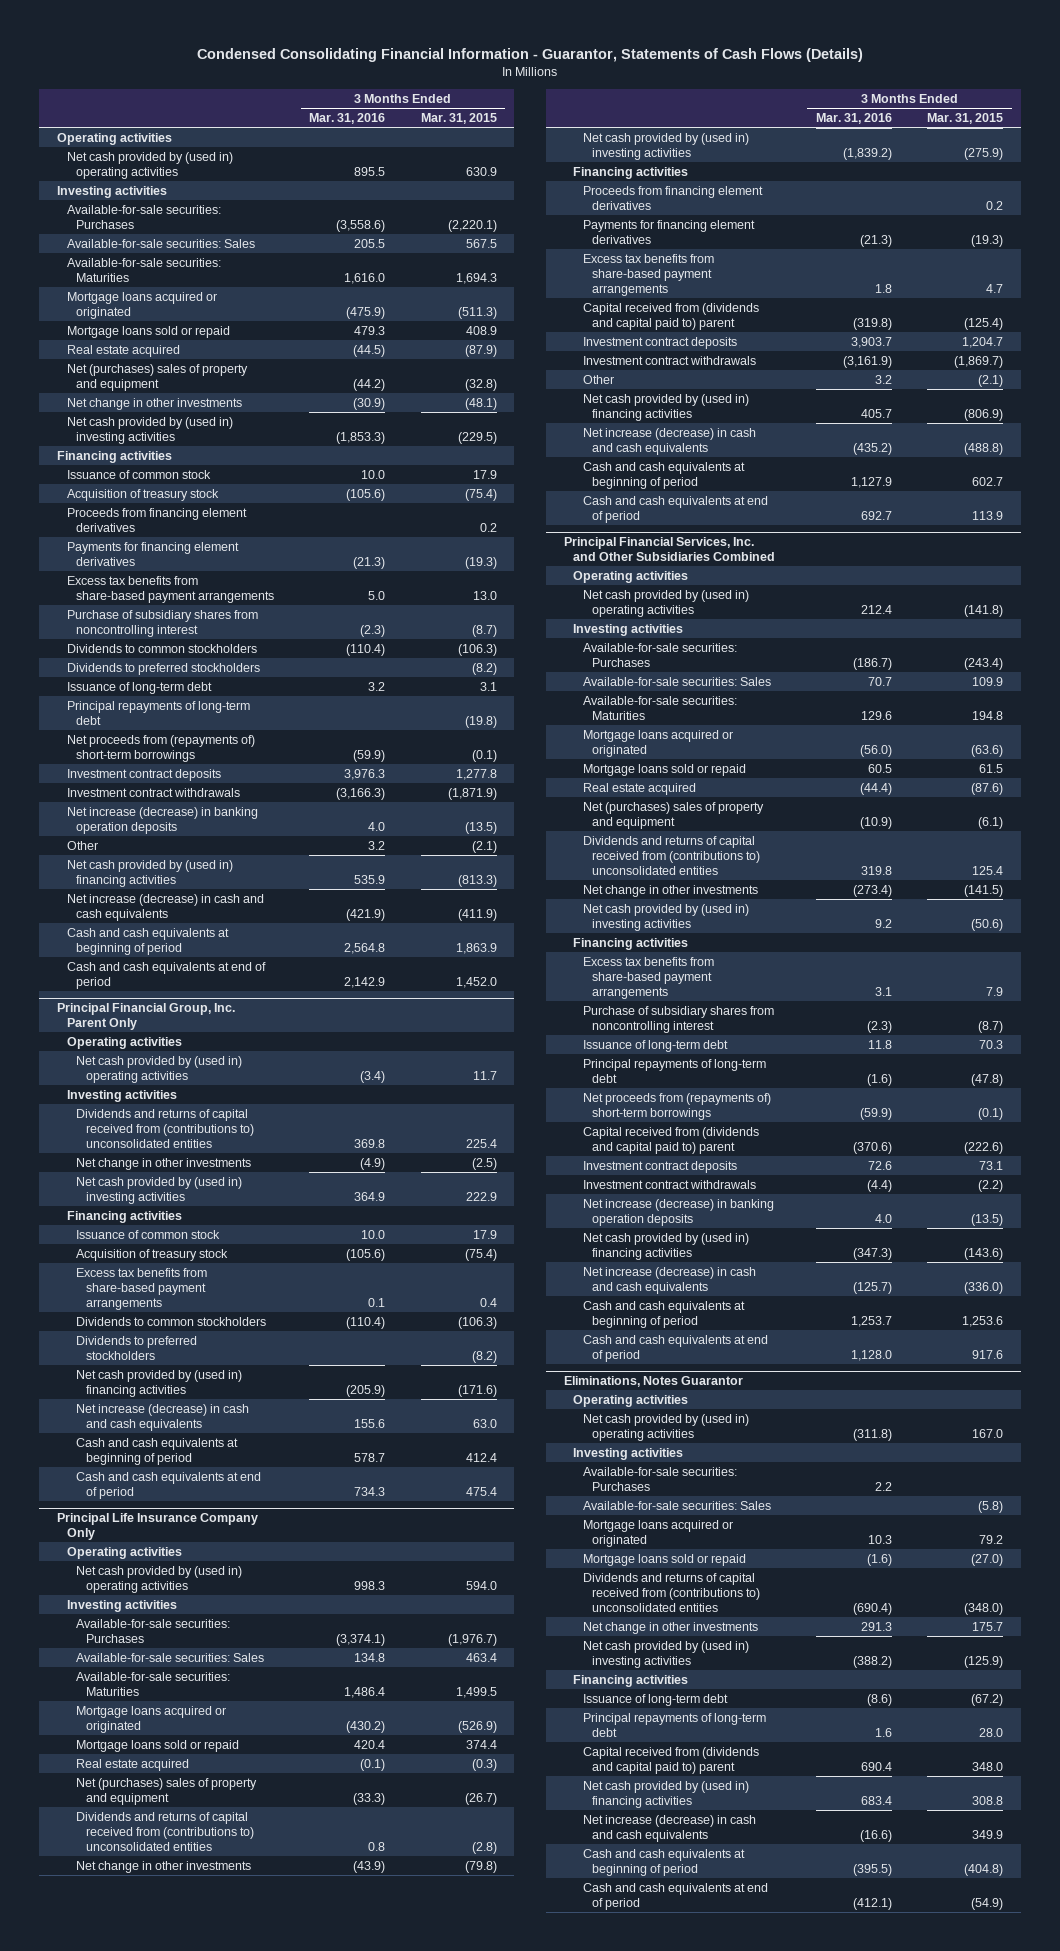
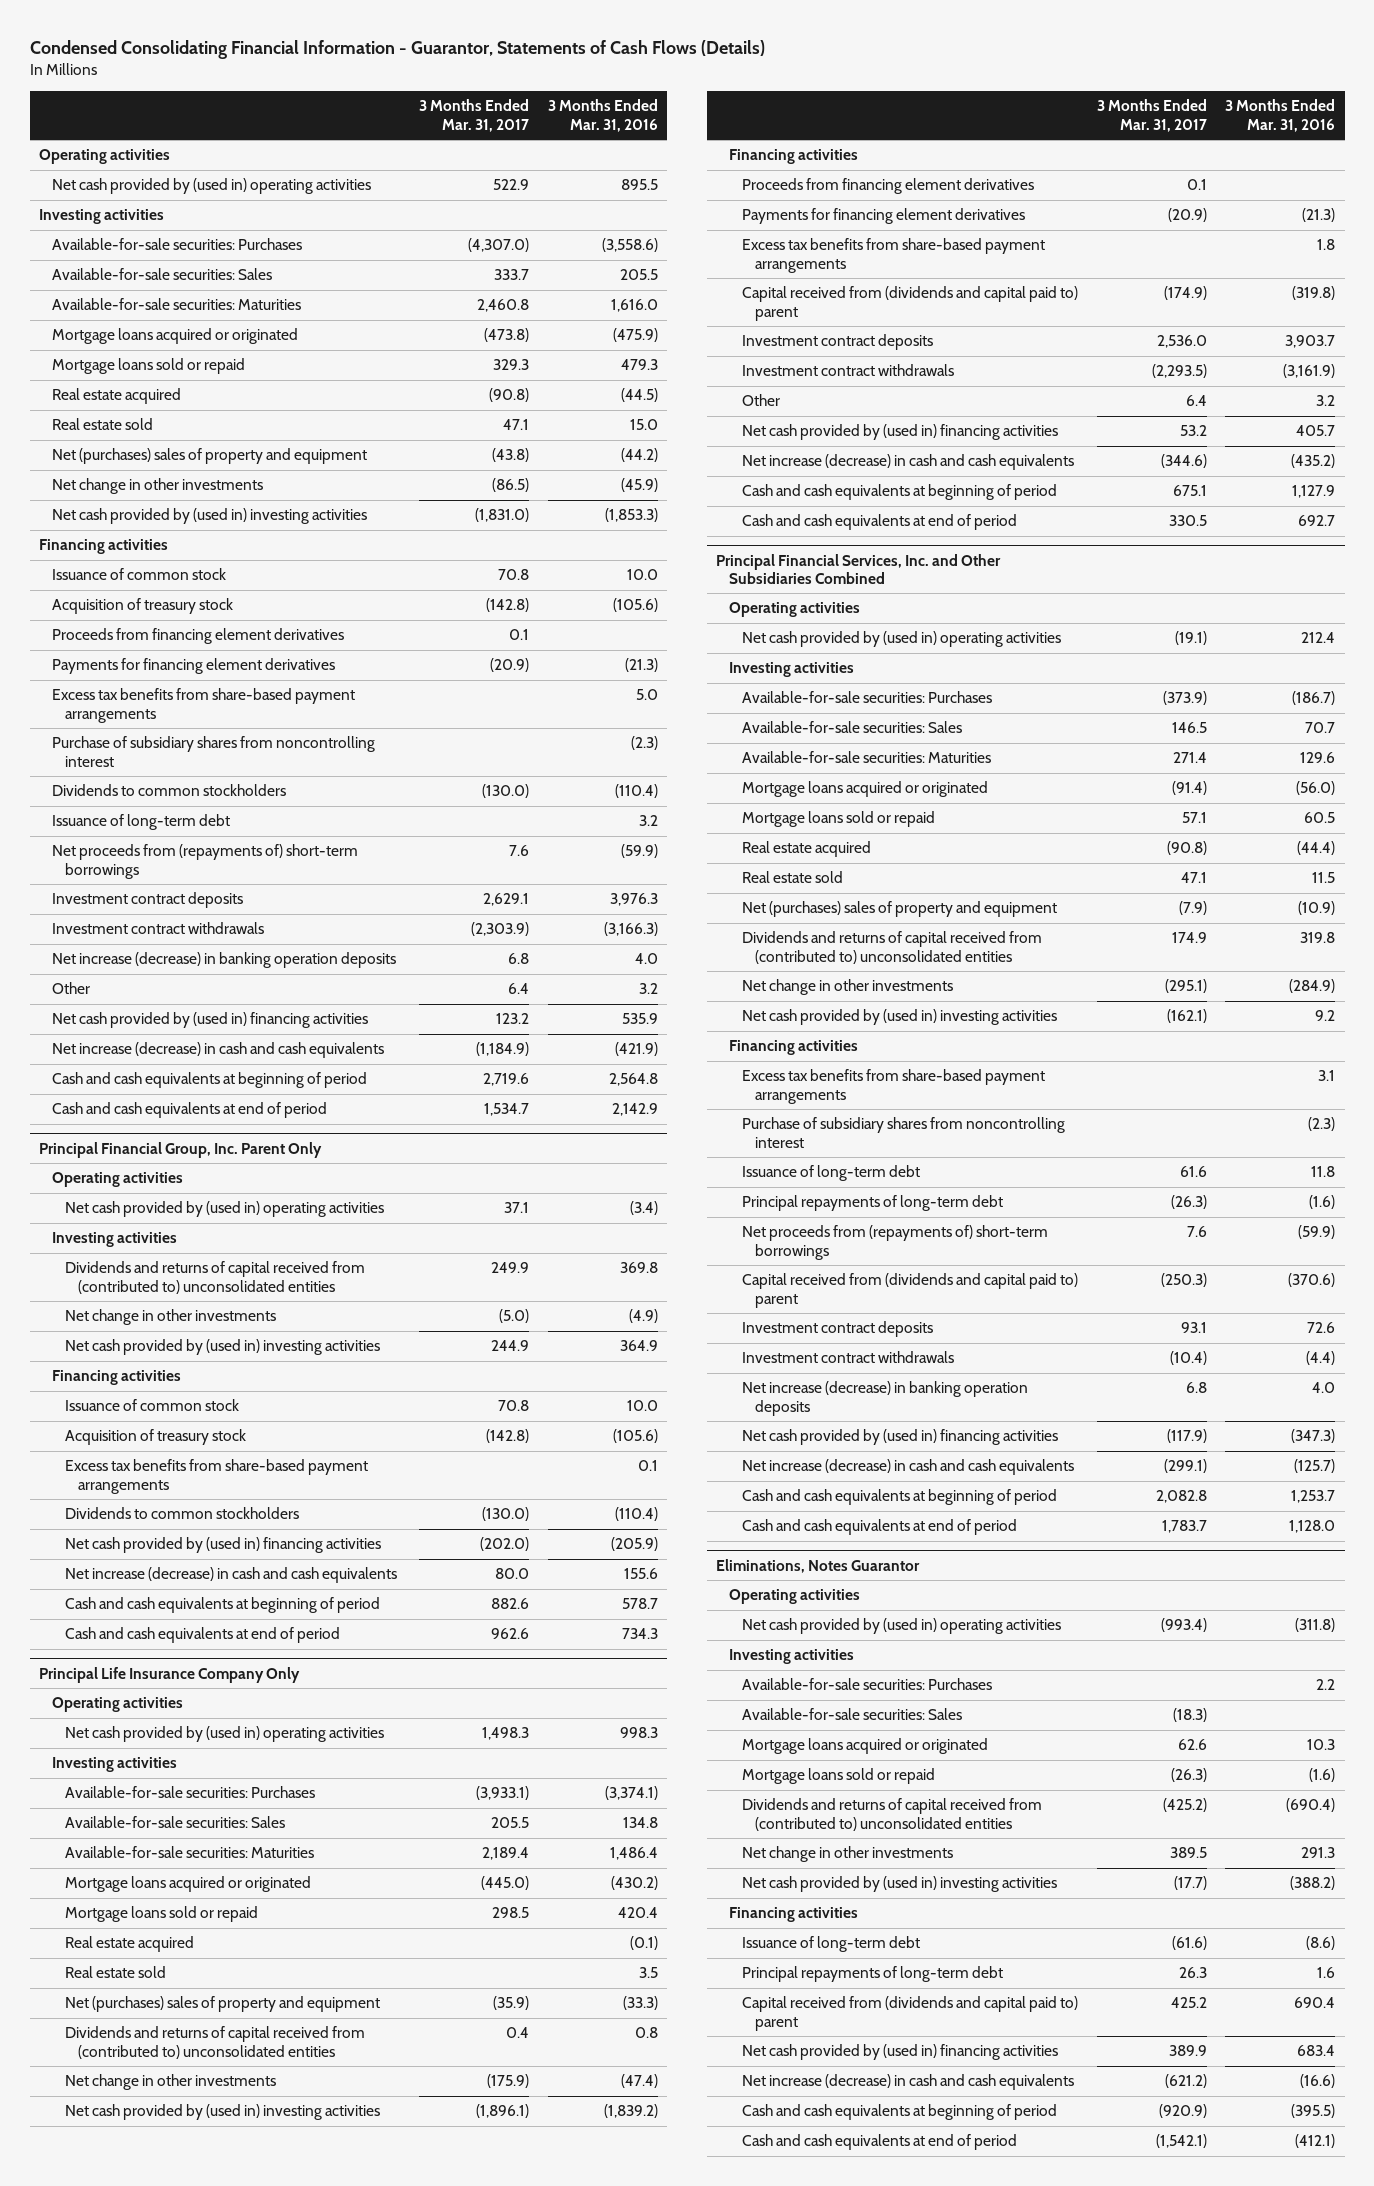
[420,113,497,125] Mar. 31, 2015 -> none
none -> [419,99,530,132] 3 Months Ended Mar. 31, 2017
none -> [51,418,153,431] Real estate sold
[353,397,386,410] (30.9) -> [621,478,659,493] (45.9)
[66,662,260,675] Dividends to preferred stockholders -> none
[66,700,250,725] Principal repayments of long-term debt -> none
[76,1108,254,1148] Dividends and returns of capital received from (contributions to) unconsolidated entities -> [64,1261,365,1294] Dividends and returns of capital received from (contributed to) unconsolidated entities
[76,1335,198,1360] Dividends to preferred stockholders -> none
none -> [64,1966,166,1979] Real estate sold
[76,1811,254,1851] Dividends and returns of capital received from (contributions to) unconsolidated entities -> [64,2026,365,2059] Dividends and returns of capital received from (contributed to) unconsolidated entities
[353,1860,386,1873] (43.9) -> [621,2074,659,2089] (47.4)
none -> [741,871,843,884] Real estate sold
[582,835,761,875] Dividends and returns of capital received from (contributions to) unconsolidated entities -> [741,931,1042,964] Dividends and returns of capital received from (contributed to) unconsolidated entities
[852,884,892,897] (273.4) -> [1289,979,1336,994] (284.9)
[582,1572,761,1612] Dividends and returns of capital received from (contributions to) unconsolidated entities -> [741,1798,1042,1831] Dividends and returns of capital received from (contributed to) unconsolidated entities

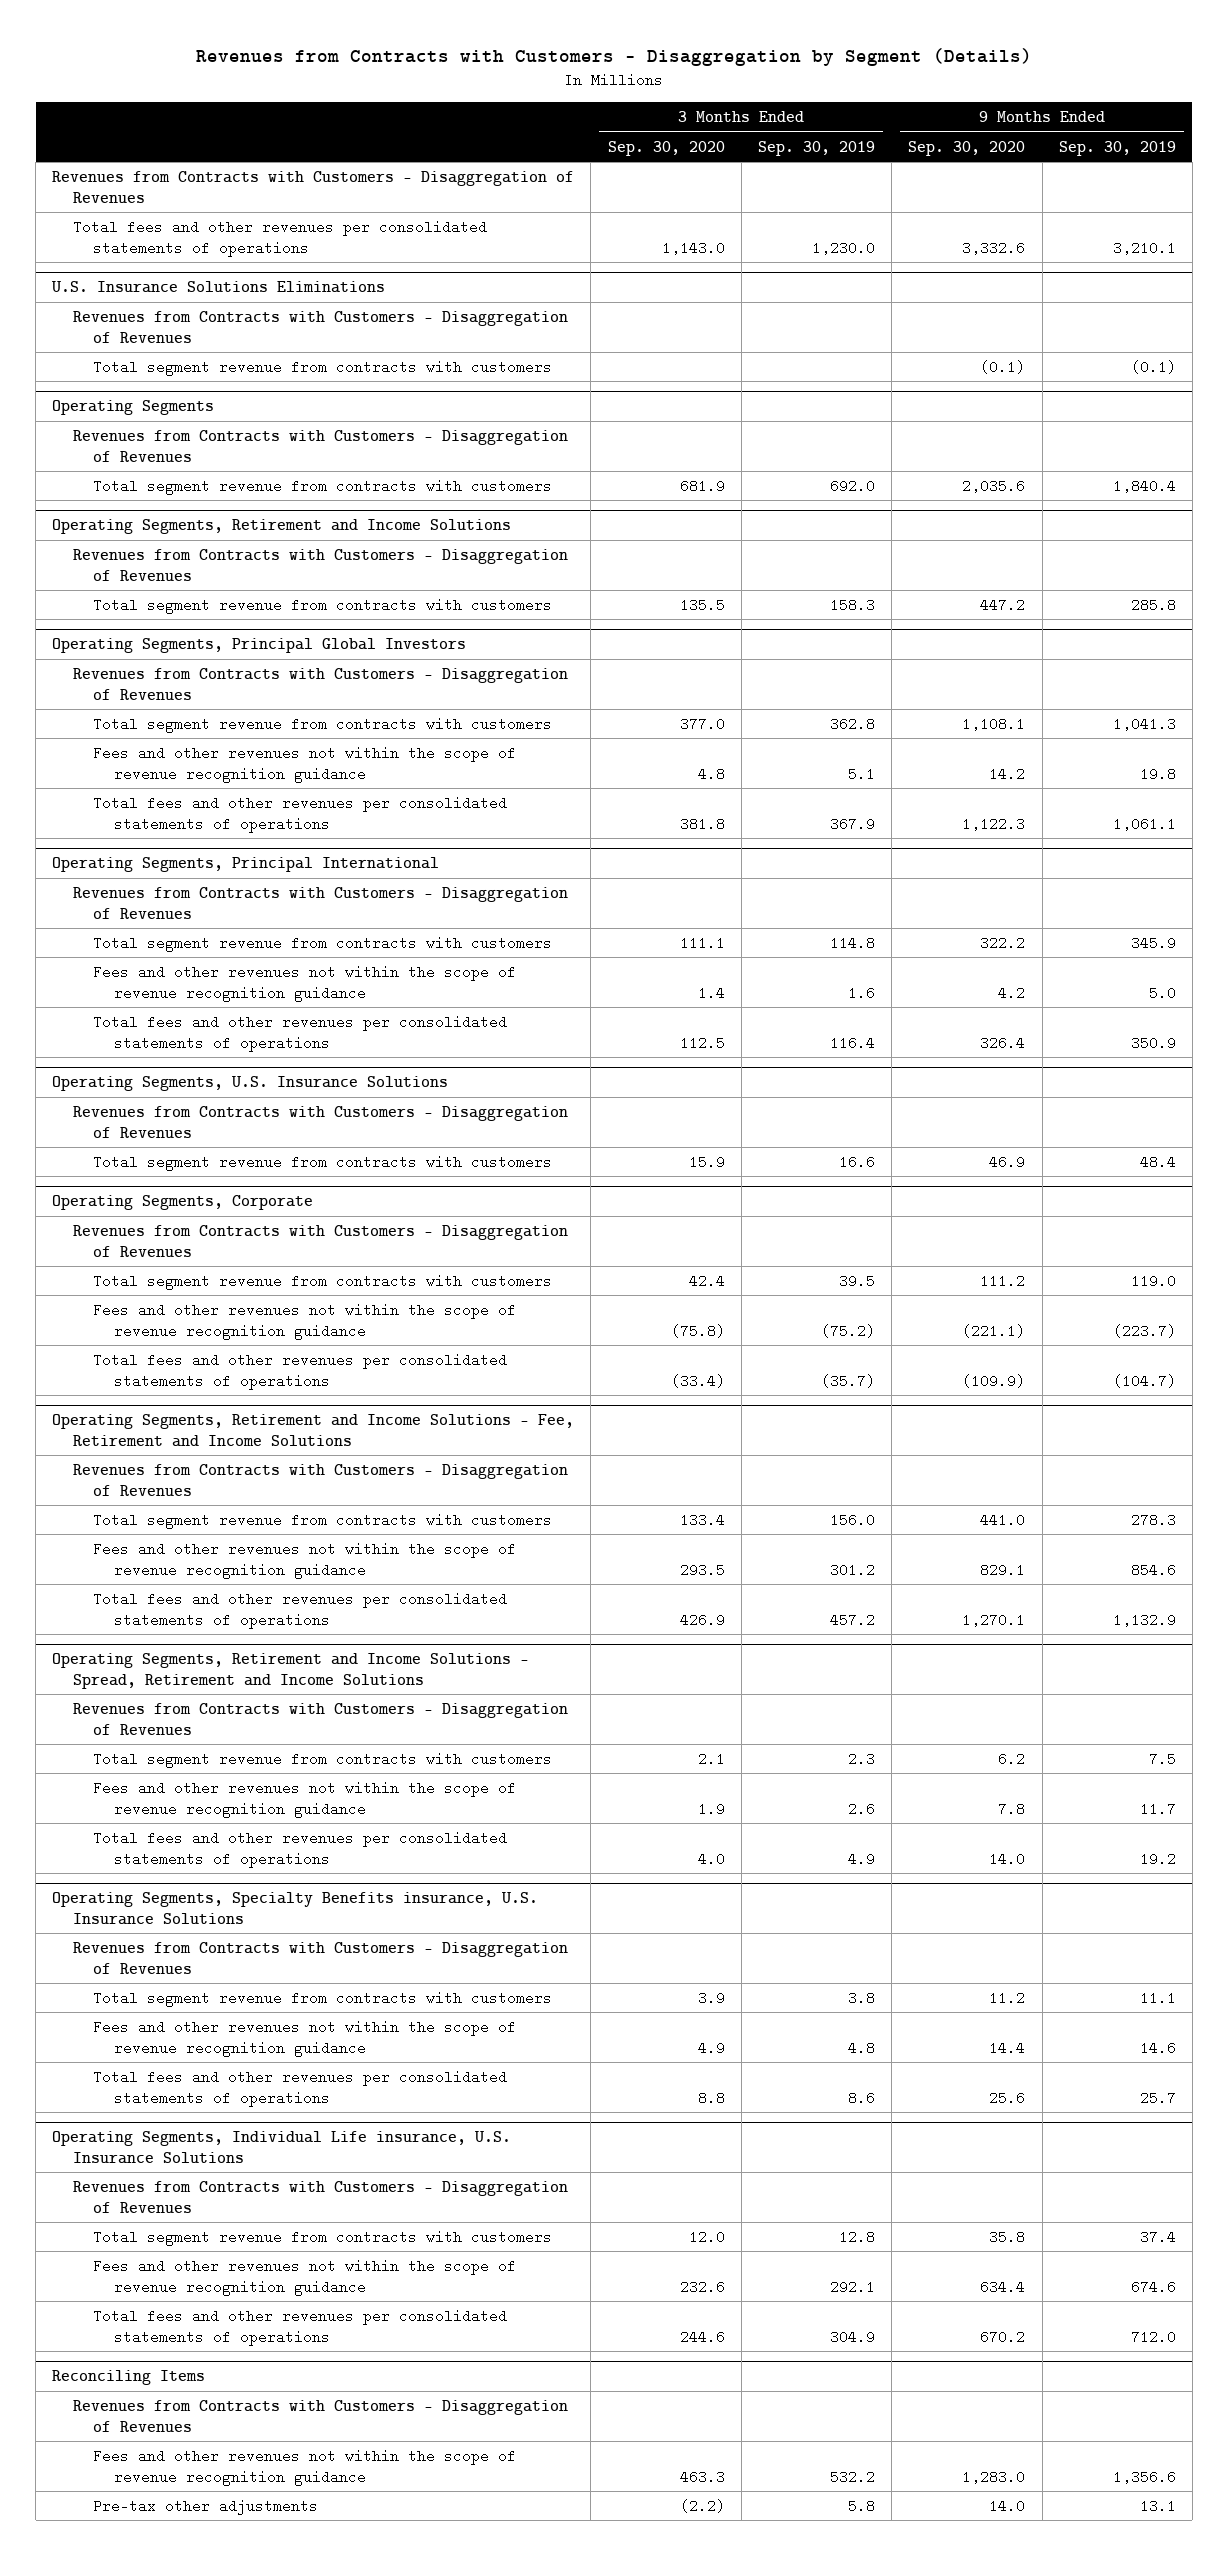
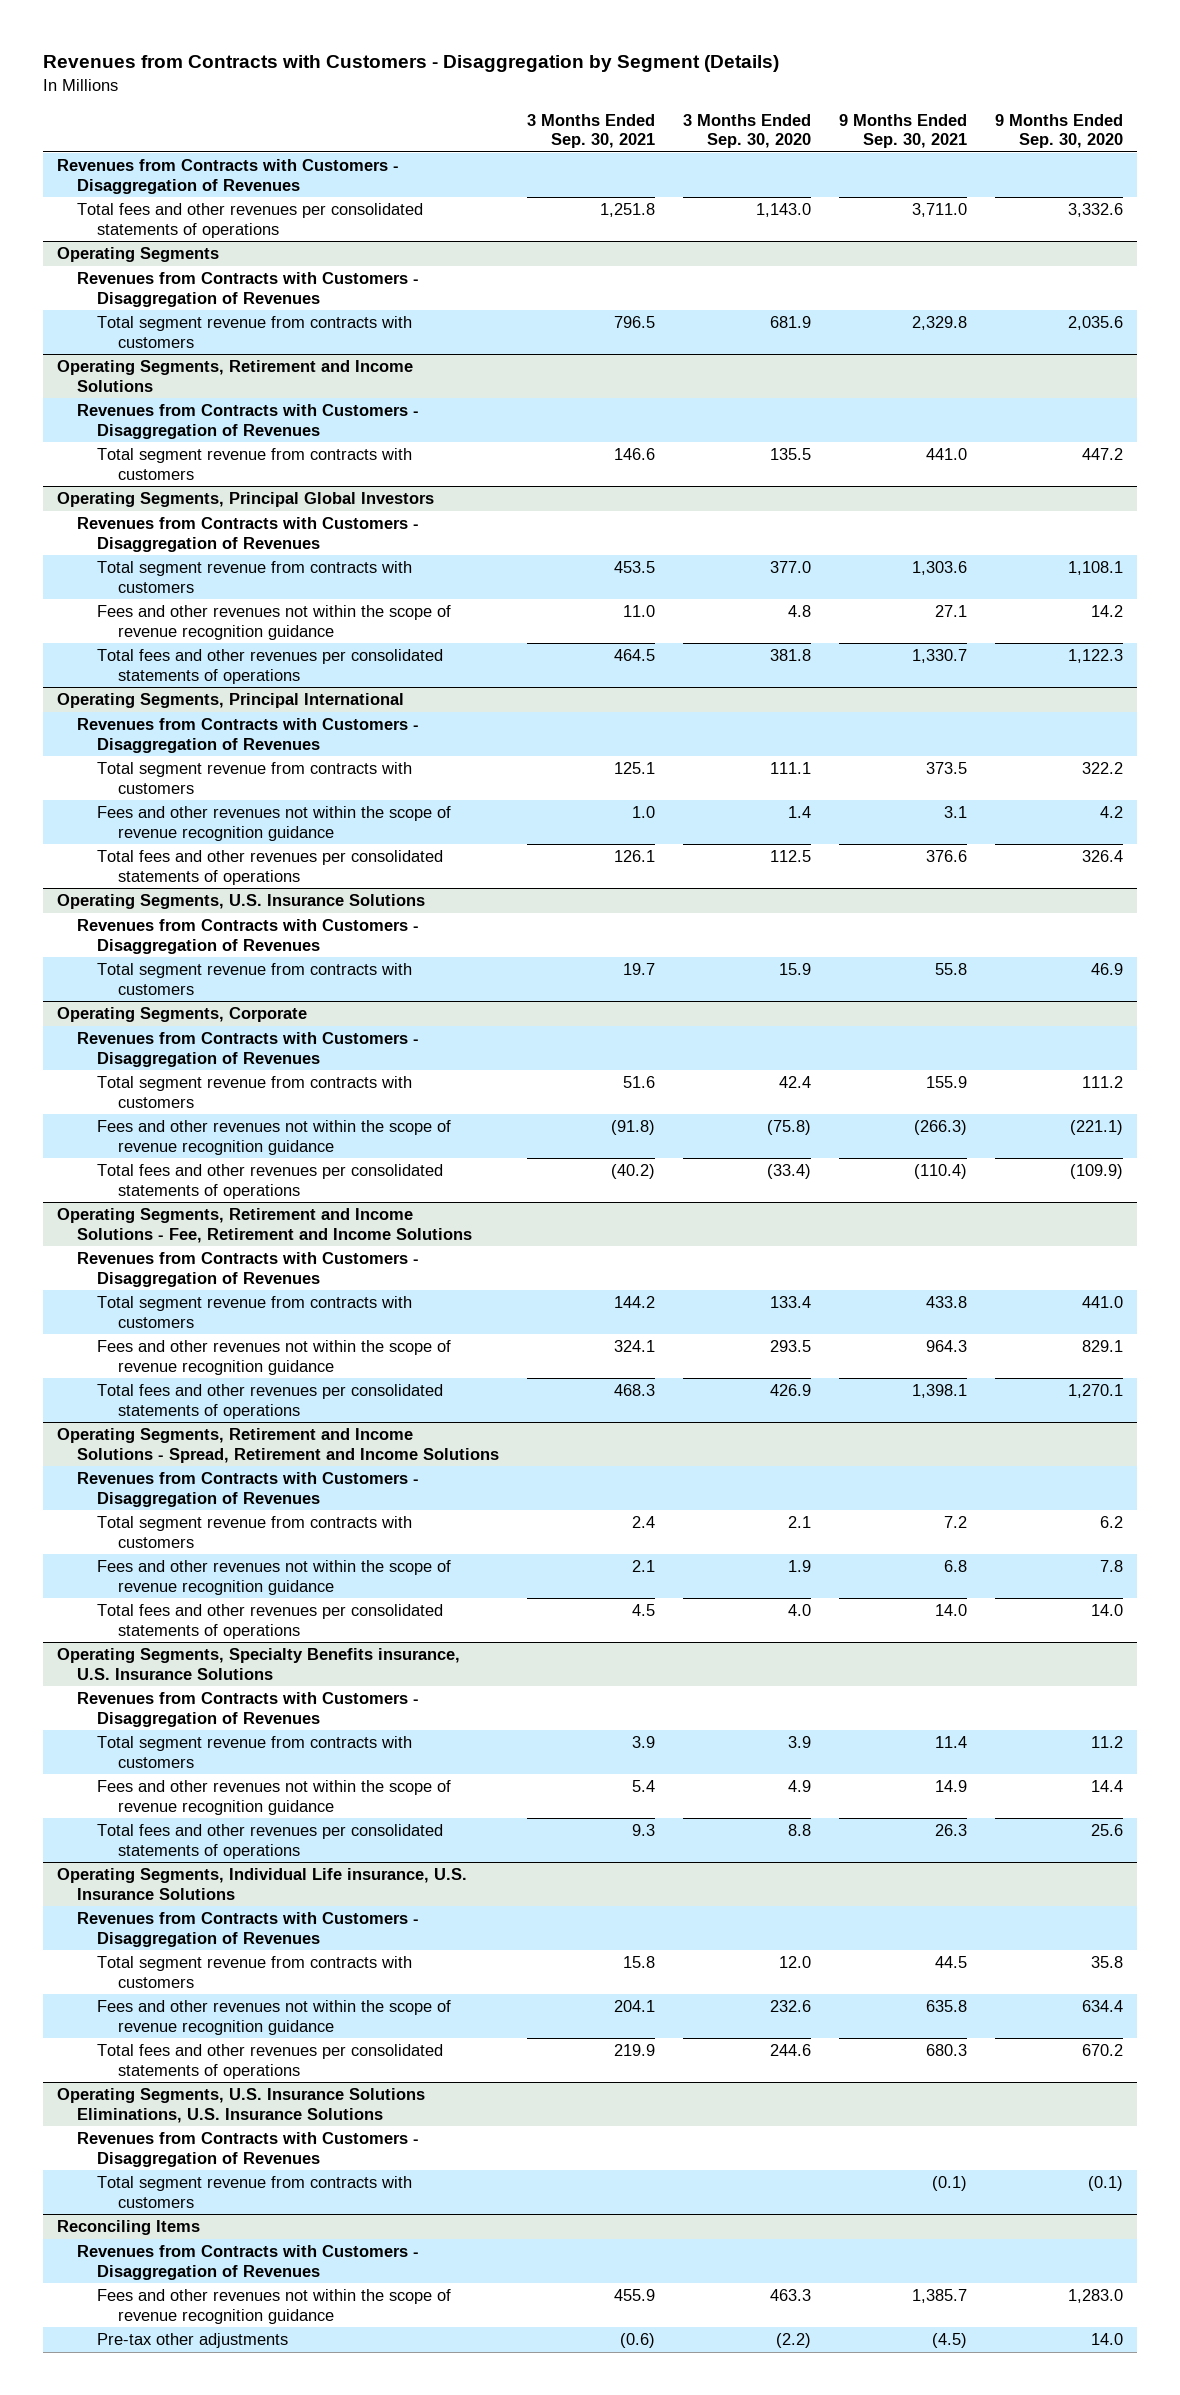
[757,140,875,156] Sep. 30, 2019 -> none
[1058,140,1176,156] Sep. 30, 2019 -> none
none -> [527,113,656,149] 3 Months Ended Sep. 30, 2021
none -> [839,113,968,149] 9 Months Ended Sep. 30, 2021
[51,281,386,294] U.S. Insurance Solutions Eliminations -> none
[72,310,568,343] Revenues from Contracts with Customers - Disaggregation of Revenues -> none
[93,359,553,376] Total segment revenue from contracts with customers -> none
none -> [56,2088,425,2123] Operating Segments, U.S. Insurance Solutions Eliminations, U.S. Insurance Solutions
none -> [77,2132,420,2167] Revenues from Contracts with Customers - Disaggregation of Revenues
none -> [97,2176,413,2208] Total segment revenue from contracts with customers

